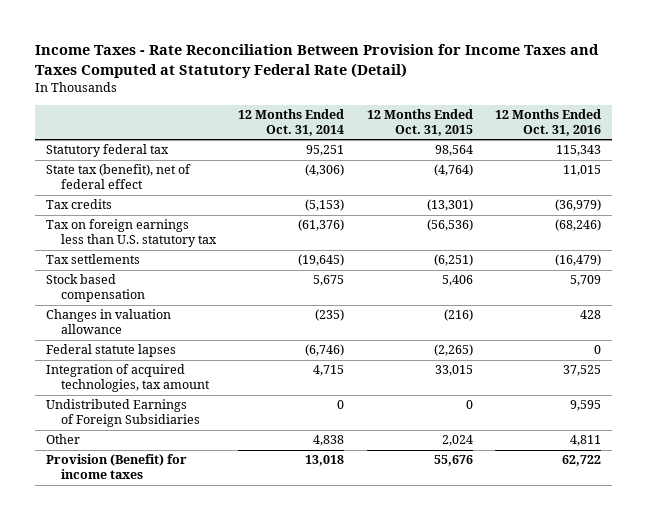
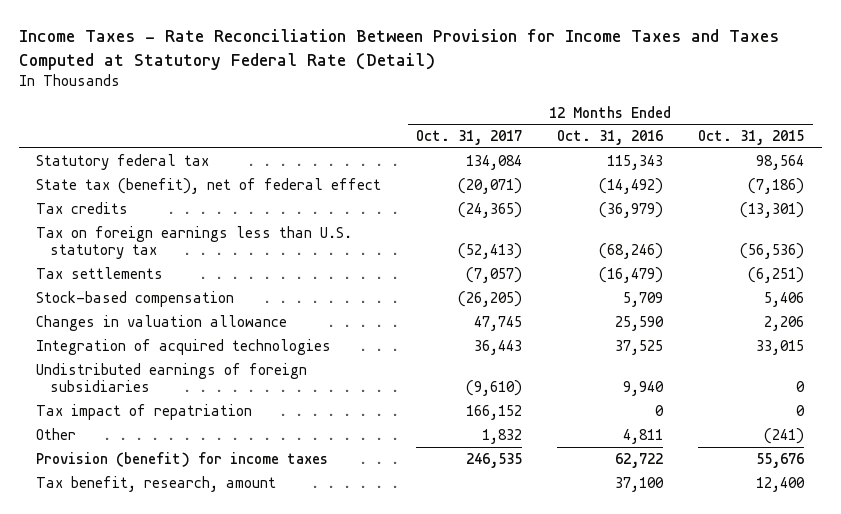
[238,108,345,137] 12 Months Ended Oct. 31, 2014 -> none
none -> [416,130,523,146] Oct. 31, 2017
[433,164,473,177] (4,764) -> [748,177,805,194] (7,186)
[563,165,602,177] 11,015 -> [599,177,664,194] (14,492)
[46,344,177,358] Federal statute lapses -> none
[46,274,145,303] Stock based compensation -> [36,290,235,307] Stock-based compensation
[443,309,473,322] (216) -> [764,315,805,331] 2,206
[580,310,602,320] 428 -> [615,315,665,331] 25,590
[46,364,210,393] Integration of acquired technologies, tax amount -> [36,338,332,355] Integration of acquired technologies
[46,399,200,428] Undistributed Earnings of Foreign Subsidiaries -> [36,362,308,393] Undistributed earnings of foreign subsidiaries
[570,400,602,412] 9,595 -> [623,381,665,397] 9,940
none -> [36,403,253,420] Tax impact of repatriation
[441,435,473,447] 2,024 -> [764,427,805,444] (241)
[46,454,188,480] Provision (Benefit) for income taxes -> [36,451,329,467] Provision (benefit) for income taxes
none -> [36,475,277,492] Tax benefit, research, amount

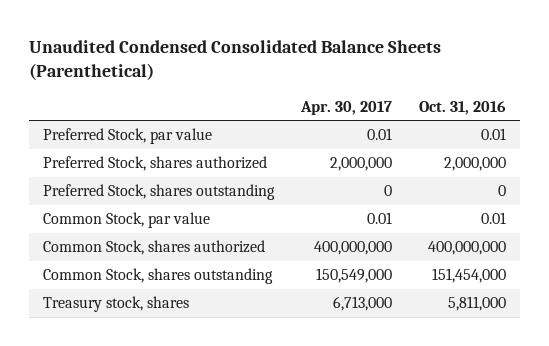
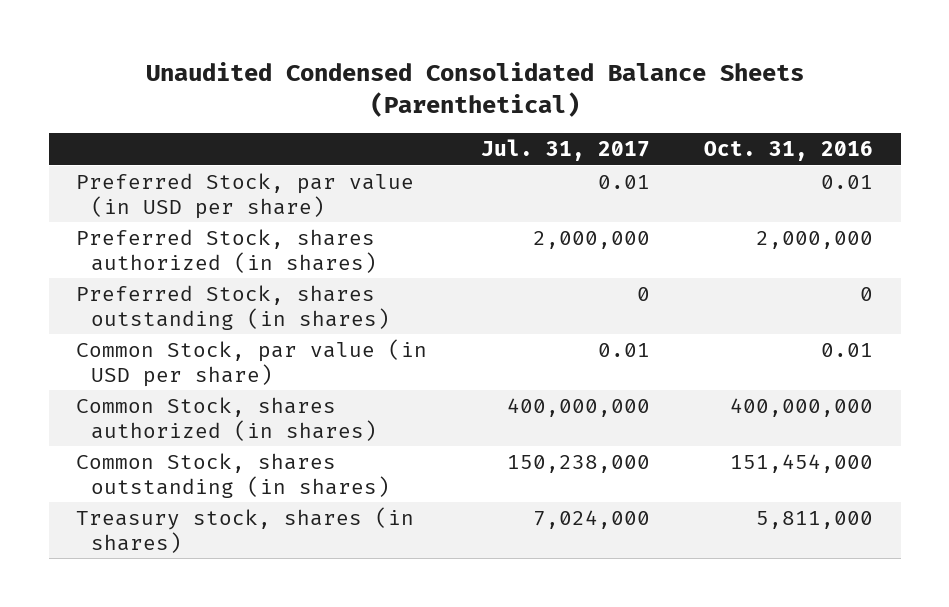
[299,100,392,115] Apr. 30, 2017 -> none
none -> [481,139,651,162] Jul. 31, 2017
[42,128,212,145] Preferred Stock, par value -> [76,172,415,219] Preferred Stock, par value (in USD per share)
[42,156,267,172] Preferred Stock, shares authorized -> [76,228,377,273] Preferred Stock, shares authorized (in shares)
[42,184,275,201] Preferred Stock, shares outstanding -> [76,284,390,330] Preferred Stock, shares outstanding (in shares)
[42,212,210,229] Common Stock, par value -> [76,338,428,387] Common Stock, par value (in USD per share)
[42,240,265,256] Common Stock, shares authorized -> [76,396,377,441] Common Stock, shares authorized (in shares)
[42,268,273,285] Common Stock, shares outstanding -> [76,452,390,498] Common Stock, shares outstanding (in shares)
[42,296,189,313] Treasury stock, shares -> [76,506,415,553] Treasury stock, shares (in shares)

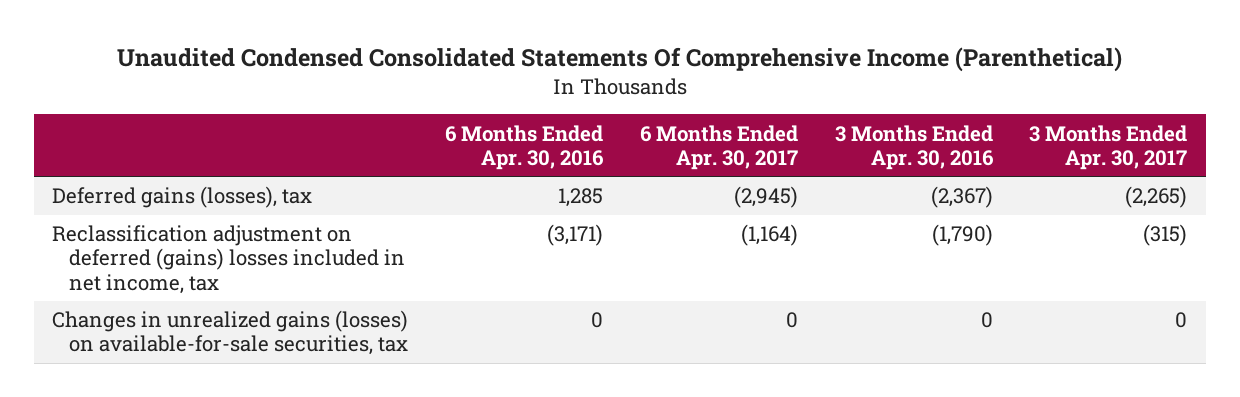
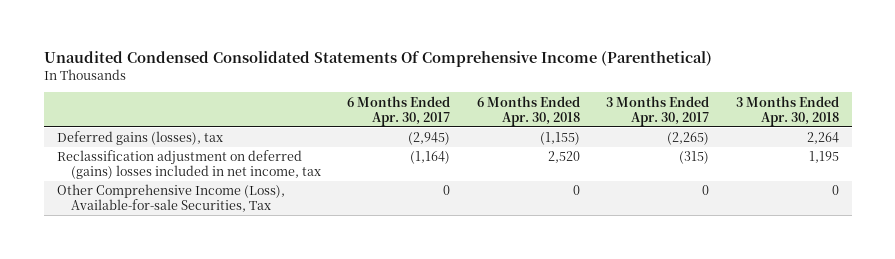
[445,124,605,170] 6 Months Ended Apr. 30, 2016 -> none
[834,124,994,170] 3 Months Ended Apr. 30, 2016 -> none
none -> [476,95,580,126] 6 Months Ended Apr. 30, 2018
none -> [735,95,839,126] 3 Months Ended Apr. 30, 2018
[52,310,409,356] Changes in unrealized gains (losses) on available-for-sale securities, tax -> none
none -> [56,184,285,213] Other Comprehensive Income (Loss), Available-for-sale Securities, Tax

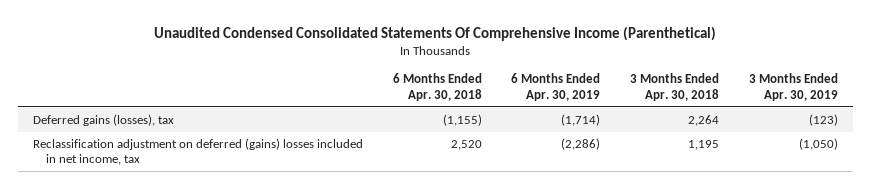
[347,95,451,126] 6 Months Ended Apr. 30, 2017 -> none
[606,95,710,126] 3 Months Ended Apr. 30, 2017 -> none
none -> [511,73,601,101] 6 Months Ended Apr. 30, 2019
none -> [749,73,839,101] 3 Months Ended Apr. 30, 2019
[56,184,285,213] Other Comprehensive Income (Loss), Available-for-sale Securities, Tax -> none

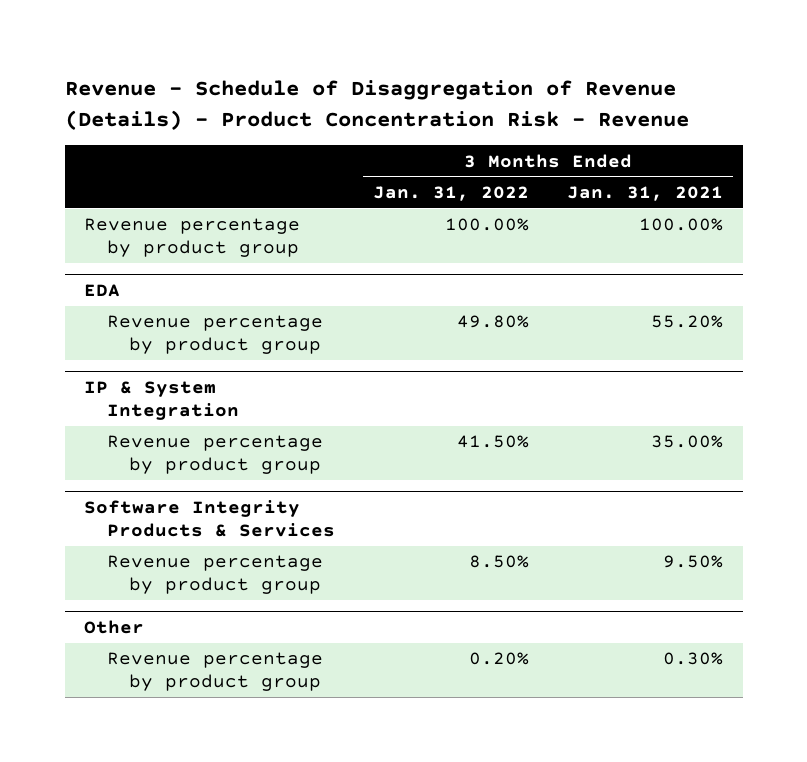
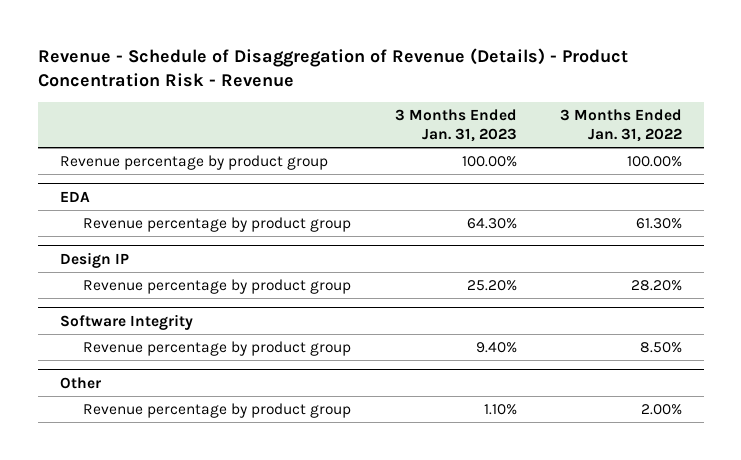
[567,186,724,202] Jan. 31, 2021 -> none
none -> [394,108,517,142] 3 Months Ended Jan. 31, 2023
[83,380,239,420] IP & System Integration -> none
[456,315,529,329] 49.80% -> [635,217,682,229] 61.30%
none -> [59,251,129,268] Design IP
[456,435,529,449] 41.50% -> [630,279,682,291] 28.20%
[83,499,335,537] Software Integrity Products & Services -> [59,313,193,330] Software Integrity
[468,652,529,666] 0.20% -> [640,403,682,415] 2.00%

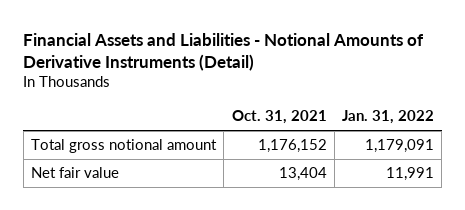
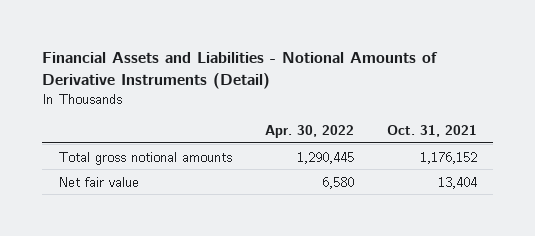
[341,110,434,125] Jan. 31, 2022 -> none
none -> [264,124,354,138] Apr. 30, 2022
[31,139,218,154] Total gross notional amount -> [58,151,233,165] Total gross notional amounts

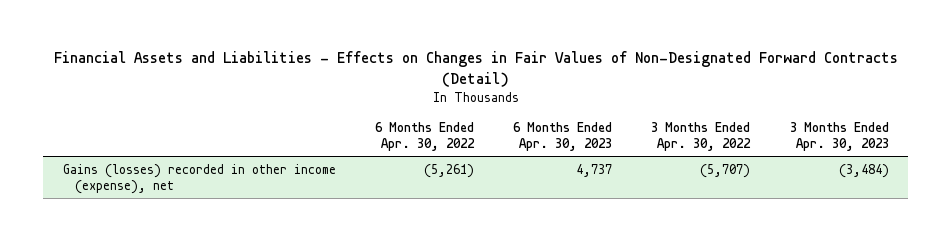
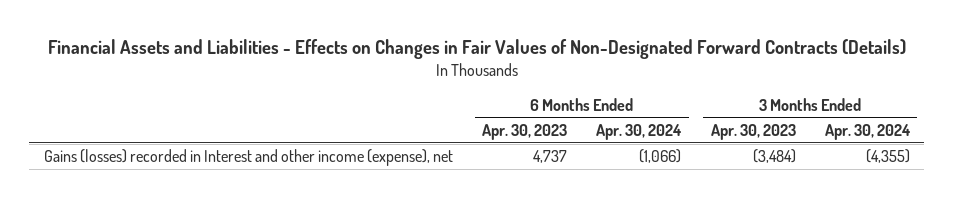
[53,51,898,87] Financial Assets and Liabilities - Effects on Changes in Fair Values of Non-Designated Forward Contracts (Detail) -> [47,39,906,60] Financial Assets and Liabilities - Effects on Changes in Fair Values of Non-Designated Forward Contracts (Details)
[374,121,475,152] 6 Months Ended Apr. 30, 2022 -> none
[651,121,752,152] 3 Months Ended Apr. 30, 2022 -> none
none -> [596,123,683,140] Apr. 30, 2024
none -> [824,123,911,140] Apr. 30, 2024
[62,164,336,195] Gains (losses) recorded in other income (expense), net -> [43,149,453,167] Gains (losses) recorded in Interest and other income (expense), net

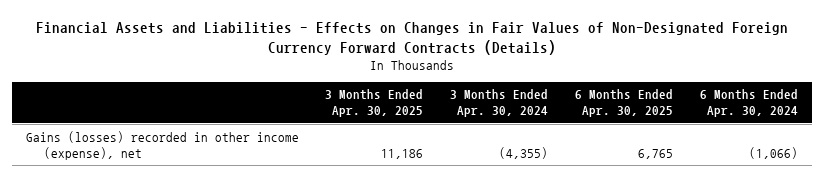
[47,39,906,60] Financial Assets and Liabilities - Effects on Changes in Fair Values of Non-Designated Forward Contracts (Details) -> [35,21,788,55] Financial Assets and Liabilities - Effects on Changes in Fair Values of Non-Designated Foreign Currency Forward Contracts (Details)
[482,123,568,140] Apr. 30, 2023 -> none
[710,123,796,140] Apr. 30, 2023 -> none
none -> [325,89,424,118] 3 Months Ended Apr. 30, 2025
none -> [575,89,674,118] 6 Months Ended Apr. 30, 2025
[43,149,453,167] Gains (losses) recorded in Interest and other income (expense), net -> [25,130,299,160] Gains (losses) recorded in other income (expense), net

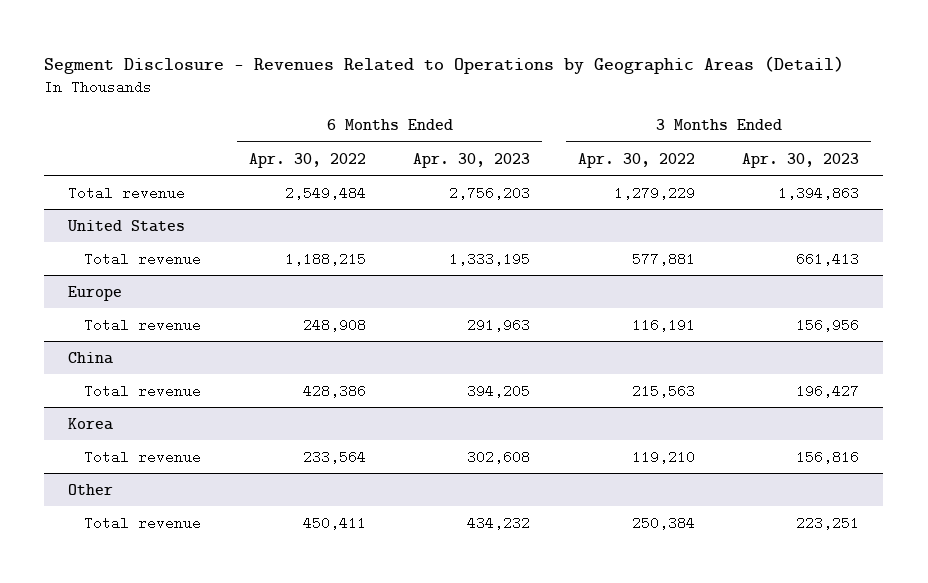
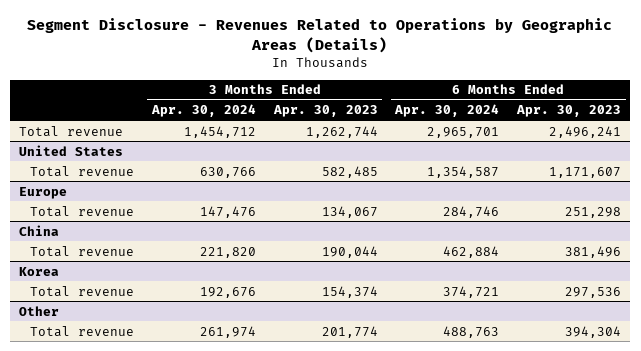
[44,55,845,74] Segment Disclosure - Revenues Related to Operations by Geographic Areas (Detail) -> [27,18,613,53] Segment Disclosure - Revenues Related to Operations by Geographic Areas (Details)
[248,152,366,168] Apr. 30, 2022 -> none
[577,152,695,168] Apr. 30, 2022 -> none
none -> [150,104,256,118] Apr. 30, 2024
none -> [394,104,500,118] Apr. 30, 2024
[449,185,531,200] 2,756,203 -> [549,125,622,138] 2,496,241
[778,185,860,200] 1,394,863 -> [305,125,378,138] 1,262,744
[449,251,531,266] 1,333,195 -> [549,166,622,178] 1,171,607
[796,251,860,266] 661,413 -> [321,165,378,178] 582,485
[467,317,531,332] 291,963 -> [565,206,622,218] 251,298
[796,317,860,332] 156,956 -> [321,205,378,218] 134,067
[467,383,531,398] 394,205 -> [565,245,622,258] 381,496
[796,383,860,398] 196,427 -> [321,245,378,258] 190,044
[467,449,531,464] 302,608 -> [565,286,622,298] 297,536
[796,449,860,464] 156,816 -> [321,285,378,298] 154,374
[467,515,531,530] 434,232 -> [565,325,622,338] 394,304
[796,515,860,530] 223,251 -> [321,325,378,338] 201,774

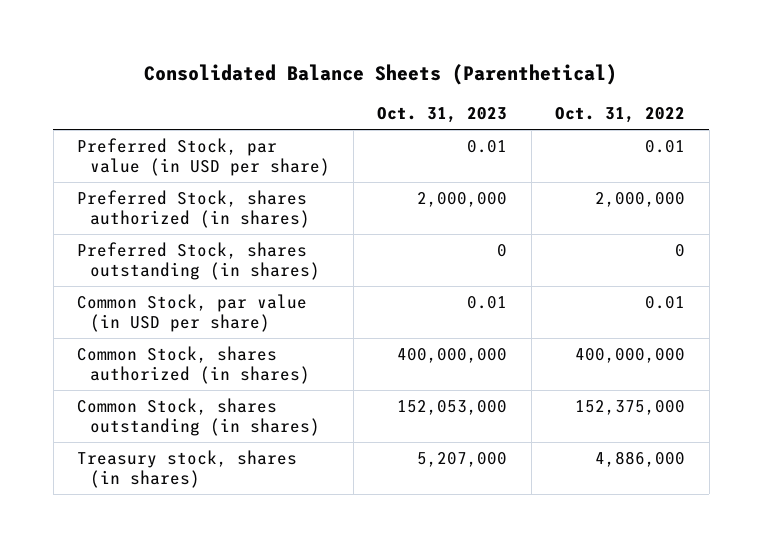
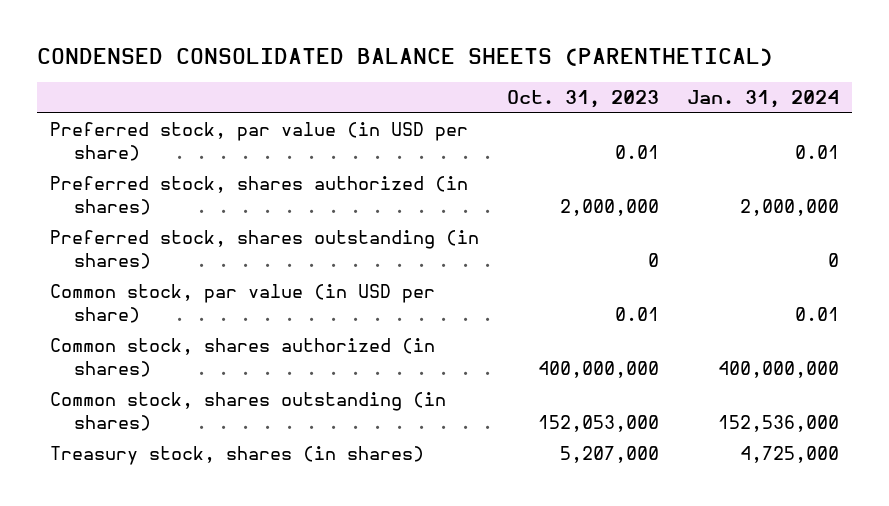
[144,64,618,86] Consolidated Balance Sheets (Parenthetical) -> [36,48,773,67] CONDENSED CONSOLIDATED BALANCE SHEETS (PARENTHETICAL)
[555,107,686,124] Oct. 31, 2022 -> none
none -> [686,90,839,109] Jan. 31, 2024
[77,137,330,176] Preferred Stock, par value (in USD per share) -> [50,122,469,162] Preferred stock, par value (in USD per share)
[77,189,310,228] Preferred Stock, shares authorized (in shares) -> [50,176,469,216] Preferred stock, shares authorized (in shares)
[77,241,320,280] Preferred Stock, shares outstanding (in shares) -> [50,230,480,270] Preferred stock, shares outstanding (in shares)
[77,293,308,332] Common Stock, par value (in USD per share) -> [50,284,436,324] Common stock, par value (in USD per share)
[77,345,310,384] Common Stock, shares authorized (in shares) -> [50,338,436,378] Common stock, shares authorized (in shares)
[77,397,320,436] Common Stock, shares outstanding (in shares) -> [50,392,447,432] Common stock, shares outstanding (in shares)

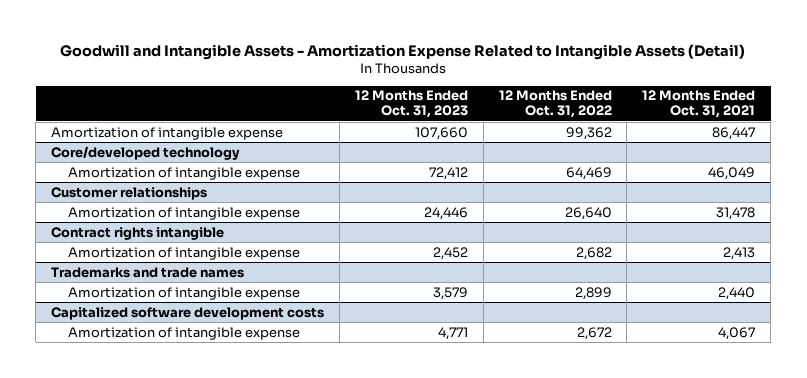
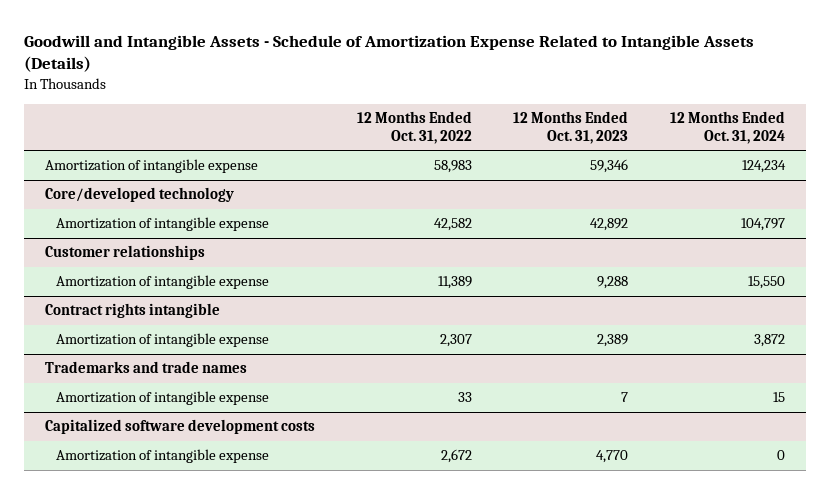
[60,43,746,60] Goodwill and Intangible Assets - Amortization Expense Related to Intangible Assets (Detail) -> [23,34,754,73] Goodwill and Intangible Assets - Schedule of Amortization Expense Related to Intangible Assets (Details)
[642,90,756,119] 12 Months Ended Oct. 31, 2021 -> none
none -> [670,111,786,144] 12 Months Ended Oct. 31, 2024
[414,126,468,140] 107,660 -> [590,159,629,174] 59,346
[565,126,612,140] 99,362 -> [433,160,472,174] 58,983
[428,166,468,180] 72,412 -> [590,218,629,232] 42,892
[565,166,612,180] 64,469 -> [433,218,472,232] 42,582
[423,206,468,220] 24,446 -> [597,276,629,290] 9,288
[564,206,612,220] 26,640 -> [437,276,472,290] 11,389
[432,246,468,260] 2,452 -> [597,334,629,348] 2,389
[575,246,612,260] 2,682 -> [439,334,472,348] 2,307
[432,286,468,300] 3,579 -> [621,392,629,403] 7
[574,286,612,300] 2,899 -> [457,392,472,403] 33
[437,326,468,340] 4,771 -> [596,450,629,464] 4,770

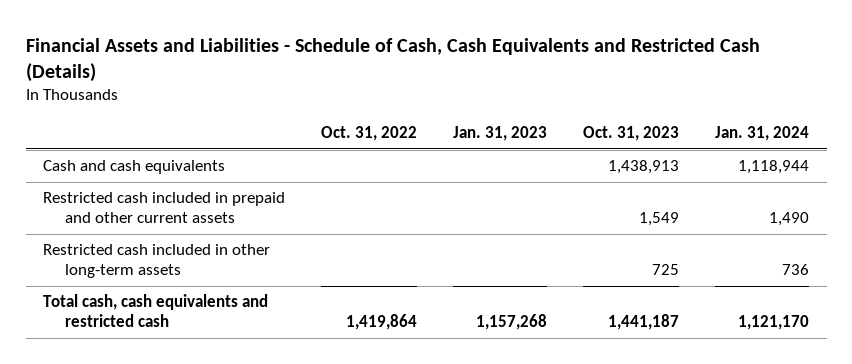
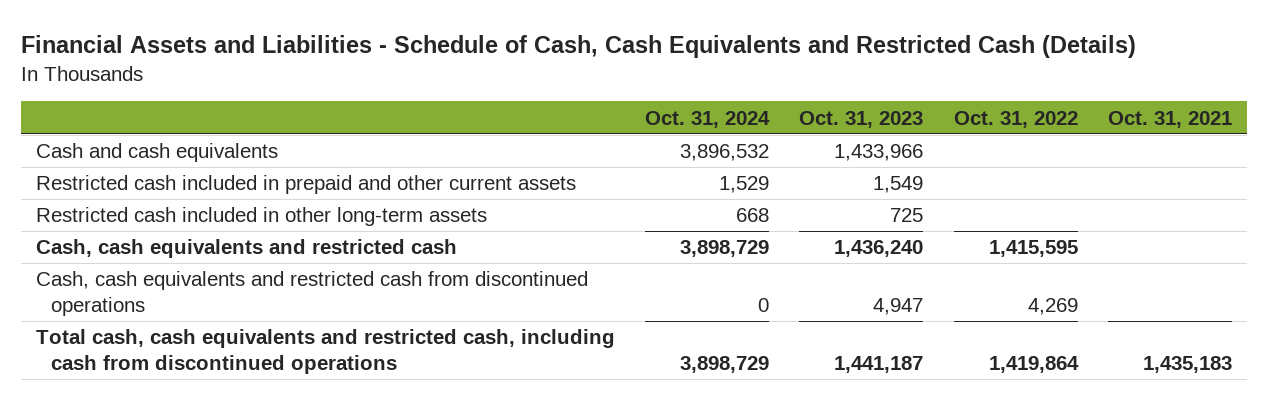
[453,126,548,142] Jan. 31, 2023 -> none
[714,126,809,142] Jan. 31, 2024 -> none
none -> [645,110,771,128] Oct. 31, 2024
none -> [1108,110,1233,128] Oct. 31, 2021
[607,160,679,175] 1,438,913 -> [834,144,924,162] 1,433,966
[43,294,269,328] Total cash, cash equivalents and restricted cash -> [35,239,457,259] Cash, cash equivalents and restricted cash
[346,314,418,331] 1,419,864 -> [988,240,1078,258] 1,415,595
[607,314,679,331] 1,441,187 -> [834,240,924,258] 1,436,240
none -> [35,271,588,317] Cash, cash equivalents and restricted cash from discontinued operations
none -> [35,329,615,375] Total cash, cash equivalents and restricted cash, including cash from discontinued operations

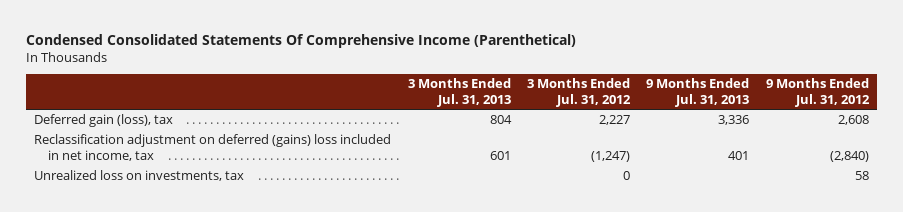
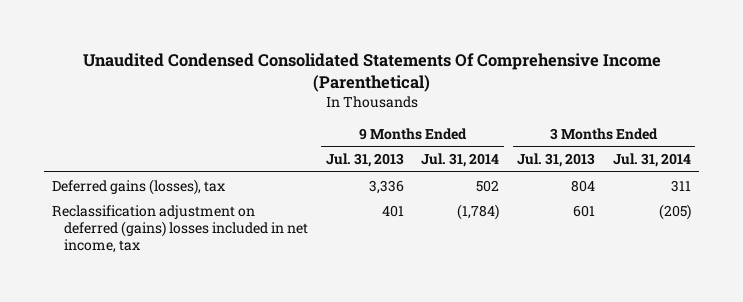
[26,34,577,49] Condensed Consolidated Statements Of Comprehensive Income (Parenthetical) -> [82,52,661,92] Unaudited Condensed Consolidated Statements Of Comprehensive Income (Parenthetical)
[526,78,631,107] 3 Months Ended Jul. 31, 2012 -> none
[765,78,870,107] 9 Months Ended Jul. 31, 2012 -> none
none -> [421,153,500,168] Jul. 31, 2014
none -> [612,153,691,168] Jul. 31, 2014
[34,170,245,182] Unrealized loss on investments, tax -> none
[34,114,174,128] Deferred gain (loss), tax -> [52,178,226,195] Deferred gains (losses), tax
[34,134,392,161] Reclassification adjustment on deferred (gains) loss included in net income, tax -> [52,204,309,254] Reclassification adjustment on deferred (gains) losses included in net income, tax

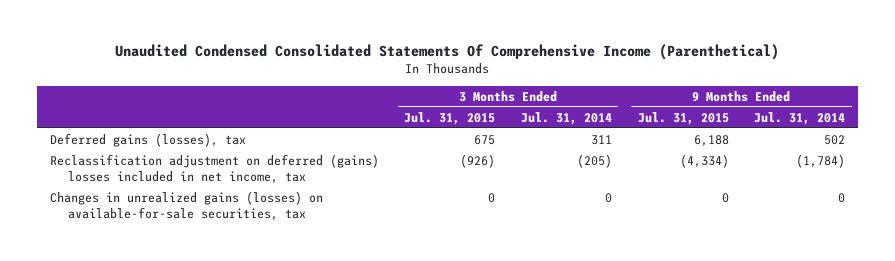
[325,153,404,168] Jul. 31, 2013 -> none
[516,153,595,168] Jul. 31, 2013 -> none
none -> [404,111,496,125] Jul. 31, 2015
none -> [637,111,729,125] Jul. 31, 2015
none -> [49,190,323,221] Changes in unrealized gains (losses) on available-for-sale securities, tax

